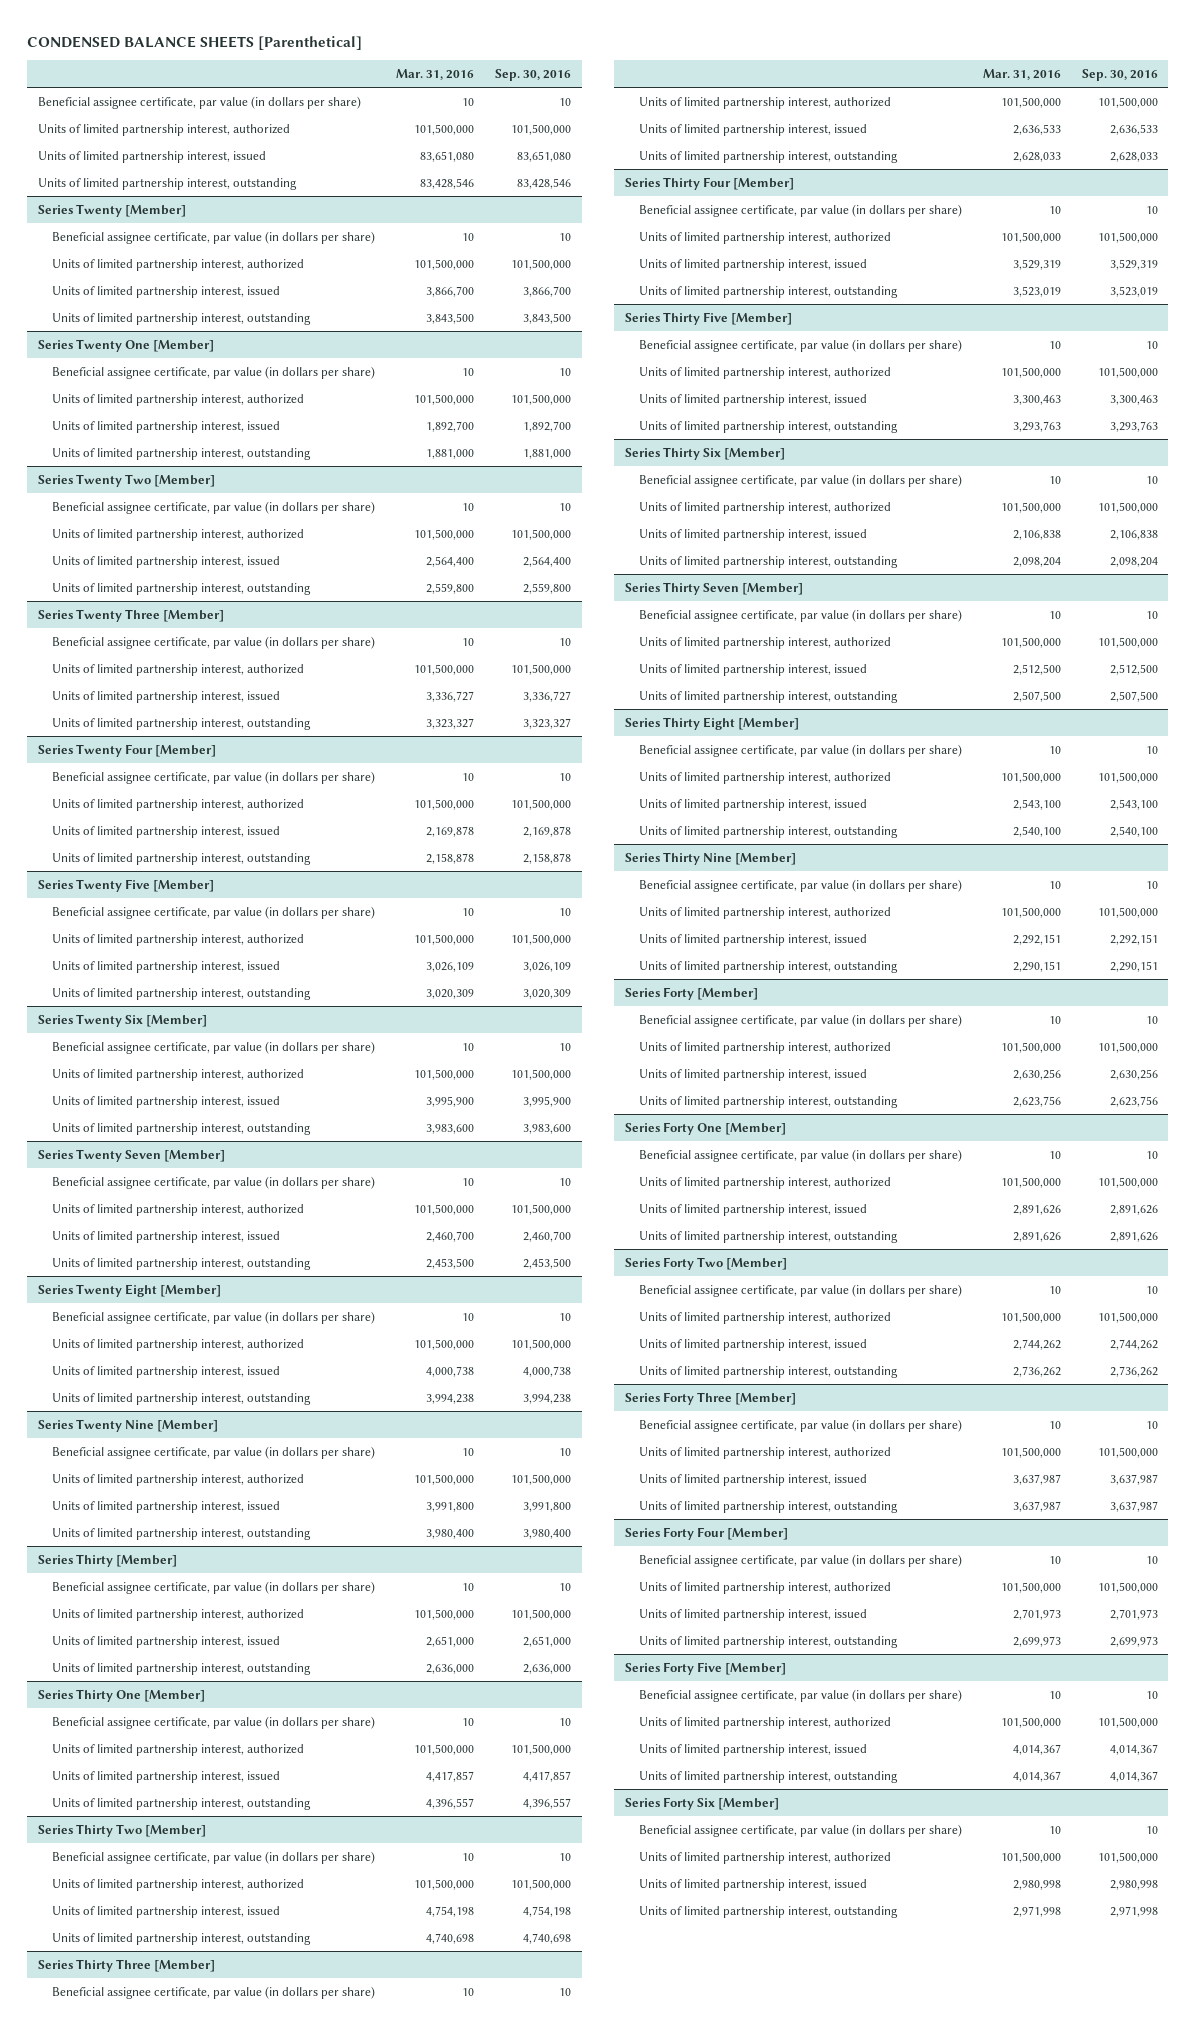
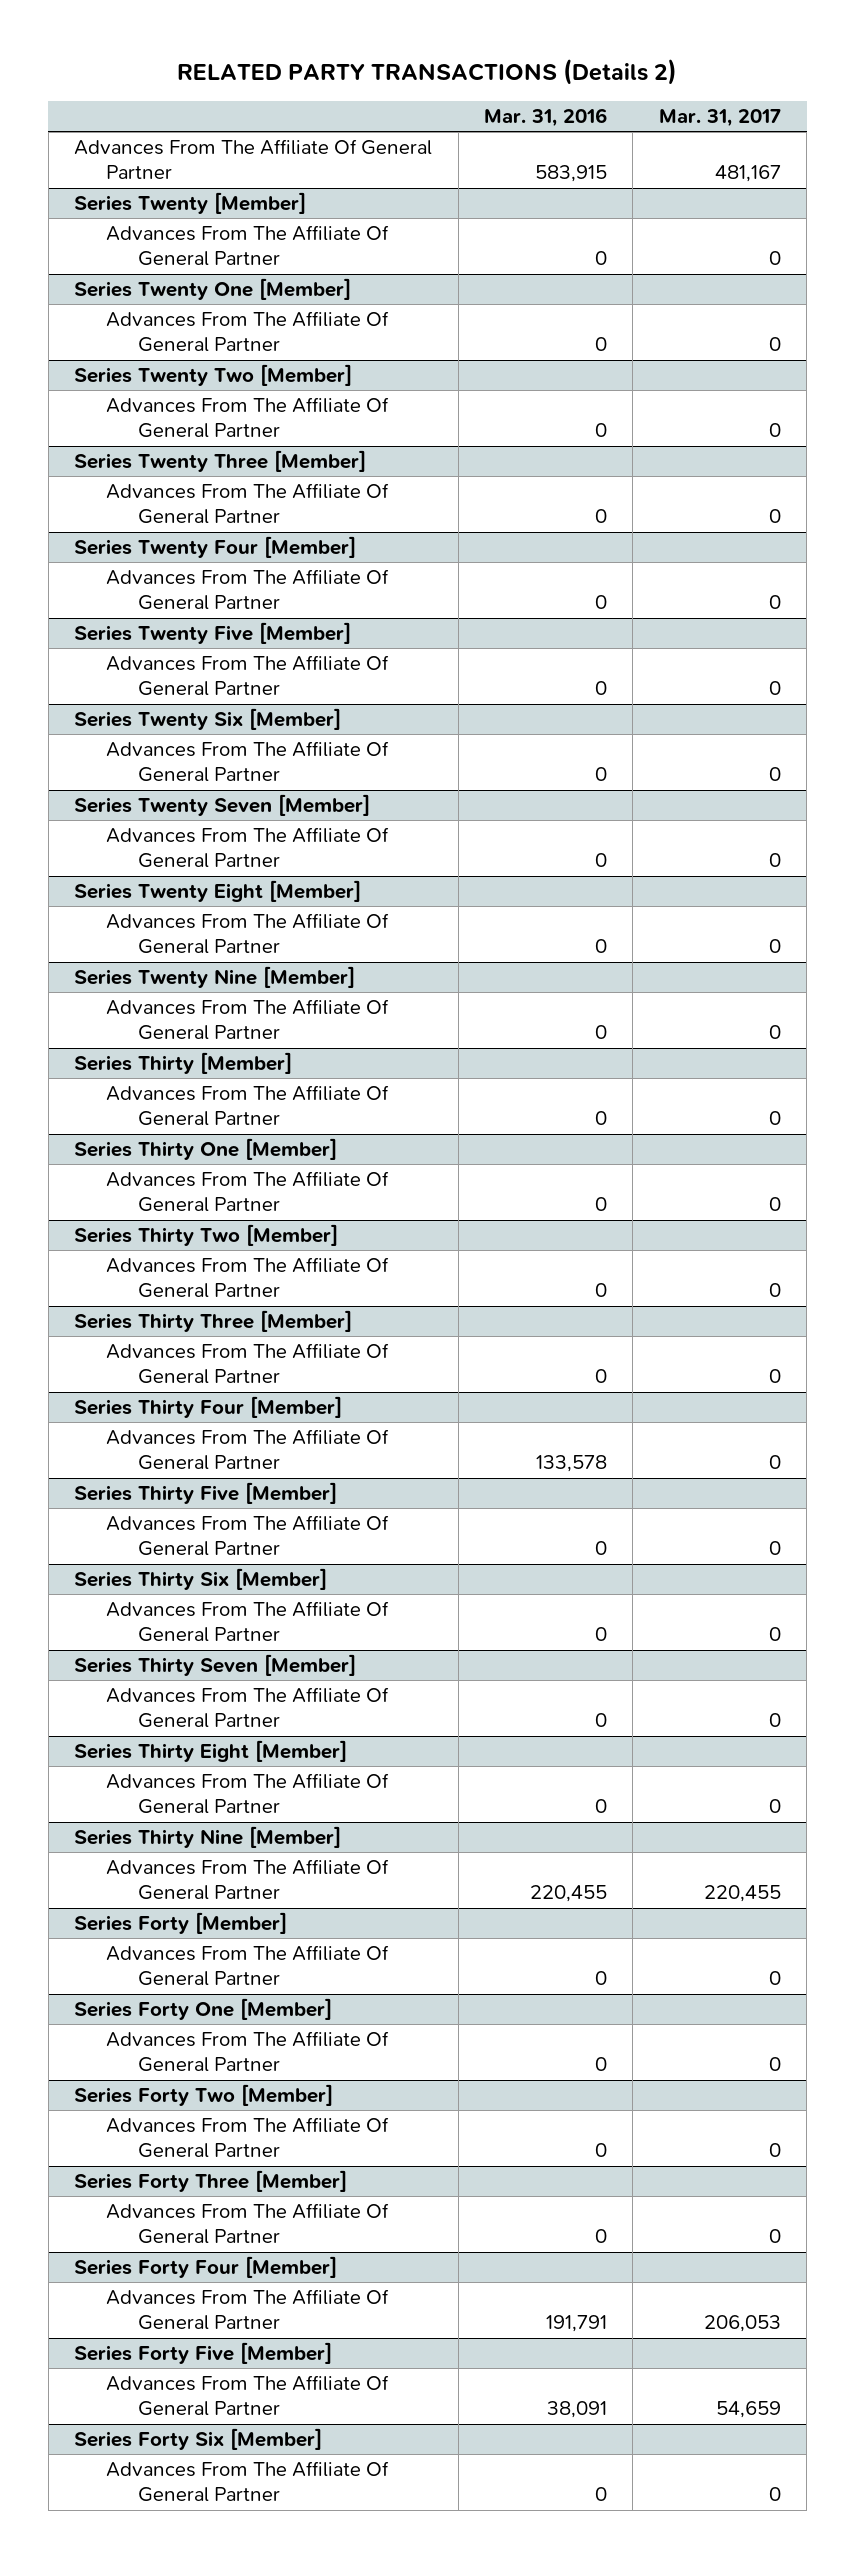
[27,36,363,51] CONDENSED BALANCE SHEETS [Parenthetical] -> [177,59,678,86] RELATED PARTY TRANSACTIONS (Details 2)
[495,69,572,82] Sep. 30, 2016 -> none
none -> [658,109,781,128] Mar. 31, 2017
[37,95,361,109] Beneficial assignee certificate, par value (in dollars per share) -> none
[37,123,290,136] Units of limited partnership interest, authorized -> none
[37,150,266,163] Units of limited partnership interest, issued -> none
[37,177,297,190] Units of limited partnership interest, outstanding -> none
none -> [74,139,433,180] Advances From The Affiliate Of General Partner
[51,230,375,244] Beneficial assignee certificate, par value (in dollars per share) -> none
[51,258,304,271] Units of limited partnership interest, authorized -> none
[51,285,280,298] Units of limited partnership interest, issued -> none
[51,312,311,325] Units of limited partnership interest, outstanding -> none
none -> [106,225,390,267] Advances From The Affiliate Of General Partner
[51,365,375,379] Beneficial assignee certificate, par value (in dollars per share) -> none
[51,393,304,406] Units of limited partnership interest, authorized -> none
[51,420,280,433] Units of limited partnership interest, issued -> none
[51,447,311,460] Units of limited partnership interest, outstanding -> none
none -> [106,311,390,353] Advances From The Affiliate Of General Partner
[51,500,375,514] Beneficial assignee certificate, par value (in dollars per share) -> none
[51,528,304,541] Units of limited partnership interest, authorized -> none
[51,555,280,568] Units of limited partnership interest, issued -> none
[51,582,311,595] Units of limited partnership interest, outstanding -> none
none -> [106,397,390,439] Advances From The Affiliate Of General Partner
[51,635,375,649] Beneficial assignee certificate, par value (in dollars per share) -> none
[51,663,304,676] Units of limited partnership interest, authorized -> none
[51,690,280,703] Units of limited partnership interest, issued -> none
[51,717,311,730] Units of limited partnership interest, outstanding -> none
none -> [106,483,390,525] Advances From The Affiliate Of General Partner
[51,770,375,784] Beneficial assignee certificate, par value (in dollars per share) -> none
[51,798,304,811] Units of limited partnership interest, authorized -> none
[51,825,280,838] Units of limited partnership interest, issued -> none
[51,852,311,865] Units of limited partnership interest, outstanding -> none
none -> [106,569,390,611] Advances From The Affiliate Of General Partner
[51,905,375,919] Beneficial assignee certificate, par value (in dollars per share) -> none
[51,933,304,946] Units of limited partnership interest, authorized -> none
[51,960,280,973] Units of limited partnership interest, issued -> none
[51,987,311,1000] Units of limited partnership interest, outstanding -> none
none -> [106,655,390,697] Advances From The Affiliate Of General Partner
[51,1040,375,1054] Beneficial assignee certificate, par value (in dollars per share) -> none
[51,1068,304,1081] Units of limited partnership interest, authorized -> none
[51,1095,280,1108] Units of limited partnership interest, issued -> none
[51,1122,311,1135] Units of limited partnership interest, outstanding -> none
none -> [106,741,390,783] Advances From The Affiliate Of General Partner
[51,1175,375,1189] Beneficial assignee certificate, par value (in dollars per share) -> none
[51,1203,304,1216] Units of limited partnership interest, authorized -> none
[51,1230,280,1243] Units of limited partnership interest, issued -> none
[51,1257,311,1270] Units of limited partnership interest, outstanding -> none
none -> [106,827,390,869] Advances From The Affiliate Of General Partner
[51,1310,375,1324] Beneficial assignee certificate, par value (in dollars per share) -> none
[51,1338,304,1351] Units of limited partnership interest, authorized -> none
[51,1365,280,1378] Units of limited partnership interest, issued -> none
[51,1392,311,1405] Units of limited partnership interest, outstanding -> none
none -> [106,913,390,955] Advances From The Affiliate Of General Partner
[51,1445,375,1459] Beneficial assignee certificate, par value (in dollars per share) -> none
[51,1473,304,1486] Units of limited partnership interest, authorized -> none
[51,1500,280,1513] Units of limited partnership interest, issued -> none
[51,1527,311,1540] Units of limited partnership interest, outstanding -> none
none -> [106,999,390,1041] Advances From The Affiliate Of General Partner
[51,1580,375,1594] Beneficial assignee certificate, par value (in dollars per share) -> none
[51,1608,304,1621] Units of limited partnership interest, authorized -> none
[51,1635,280,1648] Units of limited partnership interest, issued -> none
[51,1662,311,1675] Units of limited partnership interest, outstanding -> none
none -> [106,1085,390,1127] Advances From The Affiliate Of General Partner
[51,1715,375,1729] Beneficial assignee certificate, par value (in dollars per share) -> none
[51,1743,304,1756] Units of limited partnership interest, authorized -> none
[51,1770,280,1783] Units of limited partnership interest, issued -> none
[51,1797,311,1810] Units of limited partnership interest, outstanding -> none
none -> [106,1171,390,1213] Advances From The Affiliate Of General Partner
[51,1850,375,1864] Beneficial assignee certificate, par value (in dollars per share) -> none
[51,1878,304,1891] Units of limited partnership interest, authorized -> none
[51,1905,280,1918] Units of limited partnership interest, issued -> none
[51,1932,311,1945] Units of limited partnership interest, outstanding -> none
none -> [106,1257,390,1299] Advances From The Affiliate Of General Partner
[51,1985,375,1999] Beneficial assignee certificate, par value (in dollars per share) -> none
[638,96,891,109] Units of limited partnership interest, authorized -> none
[638,123,867,136] Units of limited partnership interest, issued -> none
[638,150,898,163] Units of limited partnership interest, outstanding -> none
none -> [106,1343,390,1385] Advances From The Affiliate Of General Partner
[638,203,962,217] Beneficial assignee certificate, par value (in dollars per share) -> none
[638,231,891,244] Units of limited partnership interest, authorized -> none
[638,258,867,271] Units of limited partnership interest, issued -> none
[638,285,898,298] Units of limited partnership interest, outstanding -> none
none -> [106,1429,390,1471] Advances From The Affiliate Of General Partner
[638,338,962,352] Beneficial assignee certificate, par value (in dollars per share) -> none
[638,366,891,379] Units of limited partnership interest, authorized -> none
[638,393,867,406] Units of limited partnership interest, issued -> none
[638,420,898,433] Units of limited partnership interest, outstanding -> none
none -> [106,1515,390,1557] Advances From The Affiliate Of General Partner
[638,473,962,487] Beneficial assignee certificate, par value (in dollars per share) -> none
[638,501,891,514] Units of limited partnership interest, authorized -> none
[638,528,867,541] Units of limited partnership interest, issued -> none
[638,555,898,568] Units of limited partnership interest, outstanding -> none
none -> [106,1601,390,1643] Advances From The Affiliate Of General Partner
[638,608,962,622] Beneficial assignee certificate, par value (in dollars per share) -> none
[638,636,891,649] Units of limited partnership interest, authorized -> none
[638,663,867,676] Units of limited partnership interest, issued -> none
[638,690,898,703] Units of limited partnership interest, outstanding -> none
none -> [106,1687,390,1729] Advances From The Affiliate Of General Partner
[638,743,962,757] Beneficial assignee certificate, par value (in dollars per share) -> none
[638,771,891,784] Units of limited partnership interest, authorized -> none
[638,798,867,811] Units of limited partnership interest, issued -> none
[638,825,898,838] Units of limited partnership interest, outstanding -> none
none -> [106,1773,390,1815] Advances From The Affiliate Of General Partner
[638,878,962,892] Beneficial assignee certificate, par value (in dollars per share) -> none
[638,906,891,919] Units of limited partnership interest, authorized -> none
[638,933,867,946] Units of limited partnership interest, issued -> none
[638,960,898,973] Units of limited partnership interest, outstanding -> none
none -> [106,1859,390,1901] Advances From The Affiliate Of General Partner
[638,1013,962,1027] Beneficial assignee certificate, par value (in dollars per share) -> none
[638,1041,891,1054] Units of limited partnership interest, authorized -> none
[638,1068,867,1081] Units of limited partnership interest, issued -> none
[638,1095,898,1108] Units of limited partnership interest, outstanding -> none
none -> [106,1945,390,1987] Advances From The Affiliate Of General Partner
[638,1148,962,1162] Beneficial assignee certificate, par value (in dollars per share) -> none
[638,1176,891,1189] Units of limited partnership interest, authorized -> none
[638,1203,867,1216] Units of limited partnership interest, issued -> none
[638,1230,898,1243] Units of limited partnership interest, outstanding -> none
none -> [106,2031,390,2073] Advances From The Affiliate Of General Partner
[638,1283,962,1297] Beneficial assignee certificate, par value (in dollars per share) -> none
[638,1311,891,1324] Units of limited partnership interest, authorized -> none
[638,1338,867,1351] Units of limited partnership interest, issued -> none
[638,1365,898,1378] Units of limited partnership interest, outstanding -> none
none -> [106,2117,390,2159] Advances From The Affiliate Of General Partner
[638,1418,962,1432] Beneficial assignee certificate, par value (in dollars per share) -> none
[638,1446,891,1459] Units of limited partnership interest, authorized -> none
[638,1473,867,1486] Units of limited partnership interest, issued -> none
[638,1500,898,1513] Units of limited partnership interest, outstanding -> none
none -> [106,2203,390,2245] Advances From The Affiliate Of General Partner
[638,1553,962,1567] Beneficial assignee certificate, par value (in dollars per share) -> none
[638,1581,891,1594] Units of limited partnership interest, authorized -> none
[638,1608,867,1621] Units of limited partnership interest, issued -> none
[638,1635,898,1648] Units of limited partnership interest, outstanding -> none
none -> [106,2289,390,2331] Advances From The Affiliate Of General Partner
[638,1688,962,1702] Beneficial assignee certificate, par value (in dollars per share) -> none
[638,1716,891,1729] Units of limited partnership interest, authorized -> none
[638,1743,867,1756] Units of limited partnership interest, issued -> none
[638,1770,898,1783] Units of limited partnership interest, outstanding -> none
none -> [106,2375,390,2417] Advances From The Affiliate Of General Partner
[638,1823,962,1837] Beneficial assignee certificate, par value (in dollars per share) -> none
[638,1851,891,1864] Units of limited partnership interest, authorized -> none
[638,1878,867,1891] Units of limited partnership interest, issued -> none
[638,1905,898,1918] Units of limited partnership interest, outstanding -> none
none -> [106,2461,390,2503] Advances From The Affiliate Of General Partner

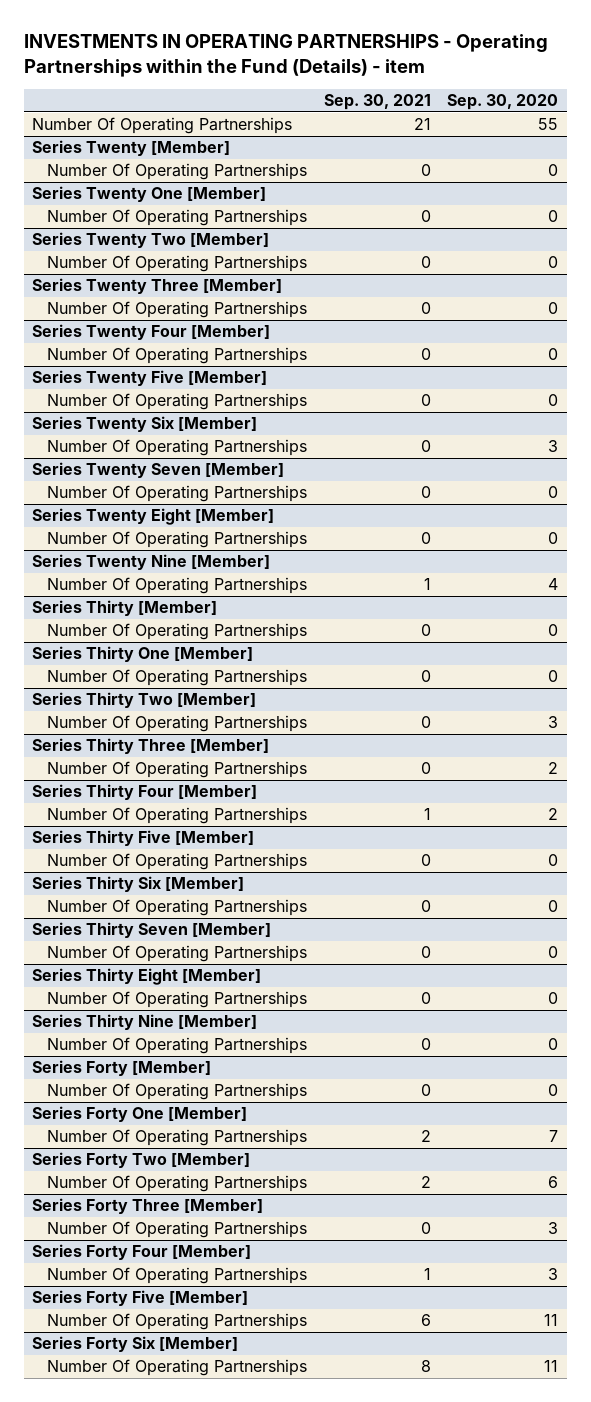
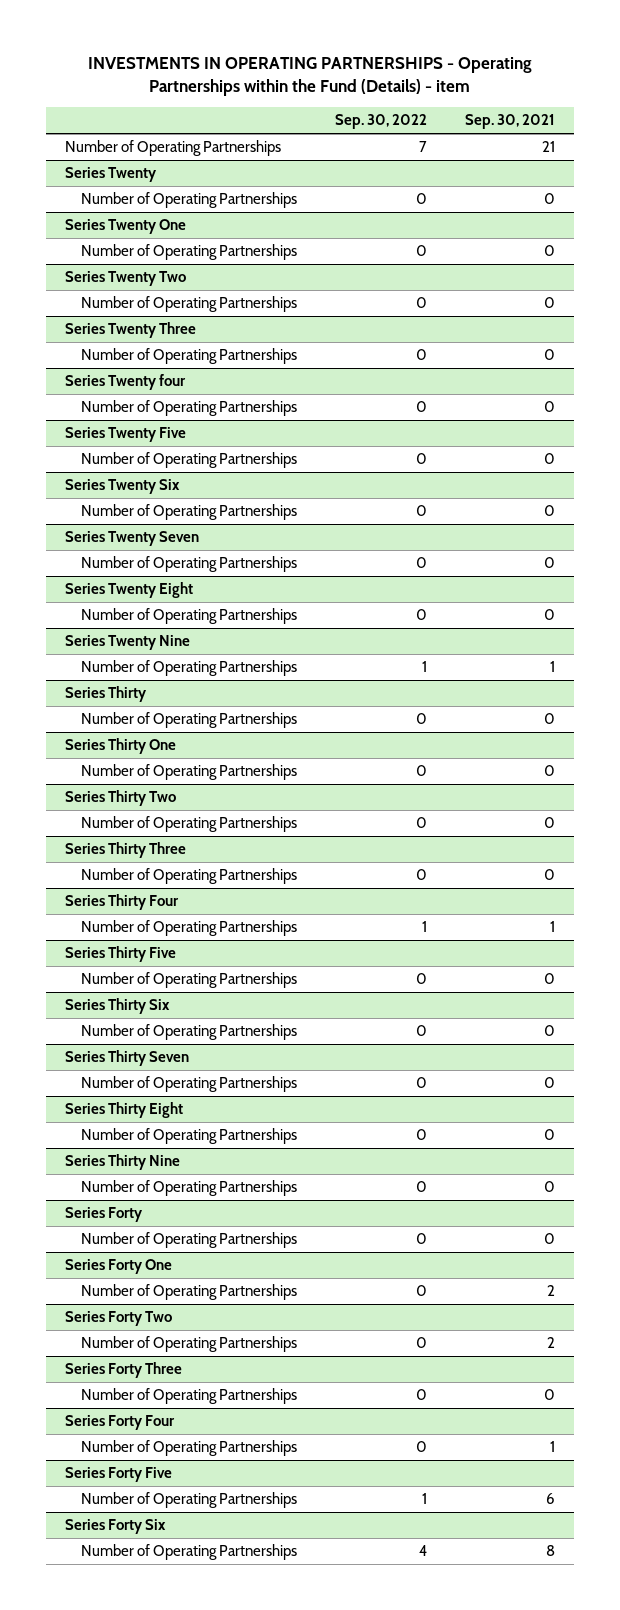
[447,94,559,111] Sep. 30, 2020 -> none
none -> [335,114,428,130] Sep. 30, 2022
[32,117,293,135] Number Of Operating Partnerships -> [65,140,282,157] Number of Operating Partnerships
[32,140,231,157] Series Twenty [Member] -> [65,167,158,183] Series Twenty
[47,163,308,181] Number Of Operating Partnerships -> [81,192,298,209] Number of Operating Partnerships
[32,186,267,203] Series Twenty One [Member] -> [65,219,187,235] Series Twenty One
[47,209,308,227] Number Of Operating Partnerships -> [81,244,298,261] Number of Operating Partnerships
[32,232,270,249] Series Twenty Two [Member] -> [65,271,187,287] Series Twenty Two
[47,255,308,273] Number Of Operating Partnerships -> [81,296,298,313] Number of Operating Partnerships
[32,278,283,295] Series Twenty Three [Member] -> [65,322,197,339] Series Twenty Three
[47,301,308,319] Number Of Operating Partnerships -> [81,348,298,365] Number of Operating Partnerships
[32,324,271,341] Series Twenty Four [Member] -> [65,374,187,391] Series Twenty four
[47,347,308,365] Number Of Operating Partnerships -> [81,400,298,417] Number of Operating Partnerships
[32,370,268,387] Series Twenty Five [Member] -> [65,427,187,443] Series Twenty Five
[47,393,308,411] Number Of Operating Partnerships -> [81,452,298,469] Number of Operating Partnerships
[32,416,258,433] Series Twenty Six [Member] -> [65,479,181,495] Series Twenty Six
[47,439,308,457] Number Of Operating Partnerships -> [81,504,298,521] Number of Operating Partnerships
[32,462,285,479] Series Twenty Seven [Member] -> [65,531,200,547] Series Twenty Seven
[47,485,308,503] Number Of Operating Partnerships -> [81,556,298,573] Number of Operating Partnerships
[32,508,275,526] Series Twenty Eight [Member] -> [65,582,194,599] Series Twenty Eight
[47,531,308,549] Number Of Operating Partnerships -> [81,608,298,625] Number of Operating Partnerships
[32,554,271,571] Series Twenty Nine [Member] -> [65,635,191,651] Series Twenty Nine
[47,577,308,595] Number Of Operating Partnerships -> [81,660,298,677] Number of Operating Partnerships
[32,600,218,617] Series Thirty [Member] -> [65,686,148,703] Series Thirty
[47,623,308,641] Number Of Operating Partnerships -> [81,712,298,729] Number of Operating Partnerships
[32,646,254,663] Series Thirty One [Member] -> [65,738,177,755] Series Thirty One
[47,669,308,687] Number Of Operating Partnerships -> [81,764,298,781] Number of Operating Partnerships
[32,692,257,709] Series Thirty Two [Member] -> [65,790,177,807] Series Thirty Two
[47,715,308,733] Number Of Operating Partnerships -> [81,816,298,833] Number of Operating Partnerships
[32,738,270,755] Series Thirty Three [Member] -> [65,842,187,859] Series Thirty Three
[47,761,308,779] Number Of Operating Partnerships -> [81,868,298,885] Number of Operating Partnerships
[32,784,258,801] Series Thirty Four [Member] -> [65,894,180,911] Series Thirty Four
[47,807,308,825] Number Of Operating Partnerships -> [81,920,298,937] Number of Operating Partnerships
[32,830,255,847] Series Thirty Five [Member] -> [65,946,177,963] Series Thirty Five
[47,853,308,871] Number Of Operating Partnerships -> [81,972,298,989] Number of Operating Partnerships
[32,876,245,893] Series Thirty Six [Member] -> [65,998,171,1015] Series Thirty Six
[47,899,308,917] Number Of Operating Partnerships -> [81,1024,298,1041] Number of Operating Partnerships
[32,922,272,939] Series Thirty Seven [Member] -> [65,1050,190,1067] Series Thirty Seven
[47,945,308,963] Number Of Operating Partnerships -> [81,1076,298,1093] Number of Operating Partnerships
[32,968,262,986] Series Thirty Eight [Member] -> [65,1102,184,1119] Series Thirty Eight
[47,991,308,1009] Number Of Operating Partnerships -> [81,1128,298,1145] Number of Operating Partnerships
[32,1014,258,1031] Series Thirty Nine [Member] -> [65,1154,181,1171] Series Thirty Nine
[47,1037,308,1055] Number Of Operating Partnerships -> [81,1180,298,1197] Number of Operating Partnerships
[32,1060,212,1077] Series Forty [Member] -> [65,1207,144,1223] Series Forty
[47,1083,308,1101] Number Of Operating Partnerships -> [81,1232,298,1249] Number of Operating Partnerships
[32,1106,248,1123] Series Forty One [Member] -> [65,1259,173,1275] Series Forty One
[47,1129,308,1147] Number Of Operating Partnerships -> [81,1284,298,1301] Number of Operating Partnerships
[32,1152,251,1169] Series Forty Two [Member] -> [65,1311,173,1327] Series Forty Two
[47,1175,308,1193] Number Of Operating Partnerships -> [81,1336,298,1353] Number of Operating Partnerships
[32,1198,264,1215] Series Forty Three [Member] -> [65,1362,183,1379] Series Forty Three
[47,1221,308,1239] Number Of Operating Partnerships -> [81,1388,298,1405] Number of Operating Partnerships
[32,1244,252,1261] Series Forty Four [Member] -> [65,1415,176,1431] Series Forty Four
[47,1267,308,1285] Number Of Operating Partnerships -> [81,1440,298,1457] Number of Operating Partnerships
[32,1290,249,1307] Series Forty Five [Member] -> [65,1467,173,1483] Series Forty Five
[47,1313,308,1331] Number Of Operating Partnerships -> [81,1492,298,1509] Number of Operating Partnerships
[32,1336,239,1353] Series Forty Six [Member] -> [65,1519,167,1535] Series Forty Six
[47,1359,308,1377] Number Of Operating Partnerships -> [81,1544,298,1561] Number of Operating Partnerships

